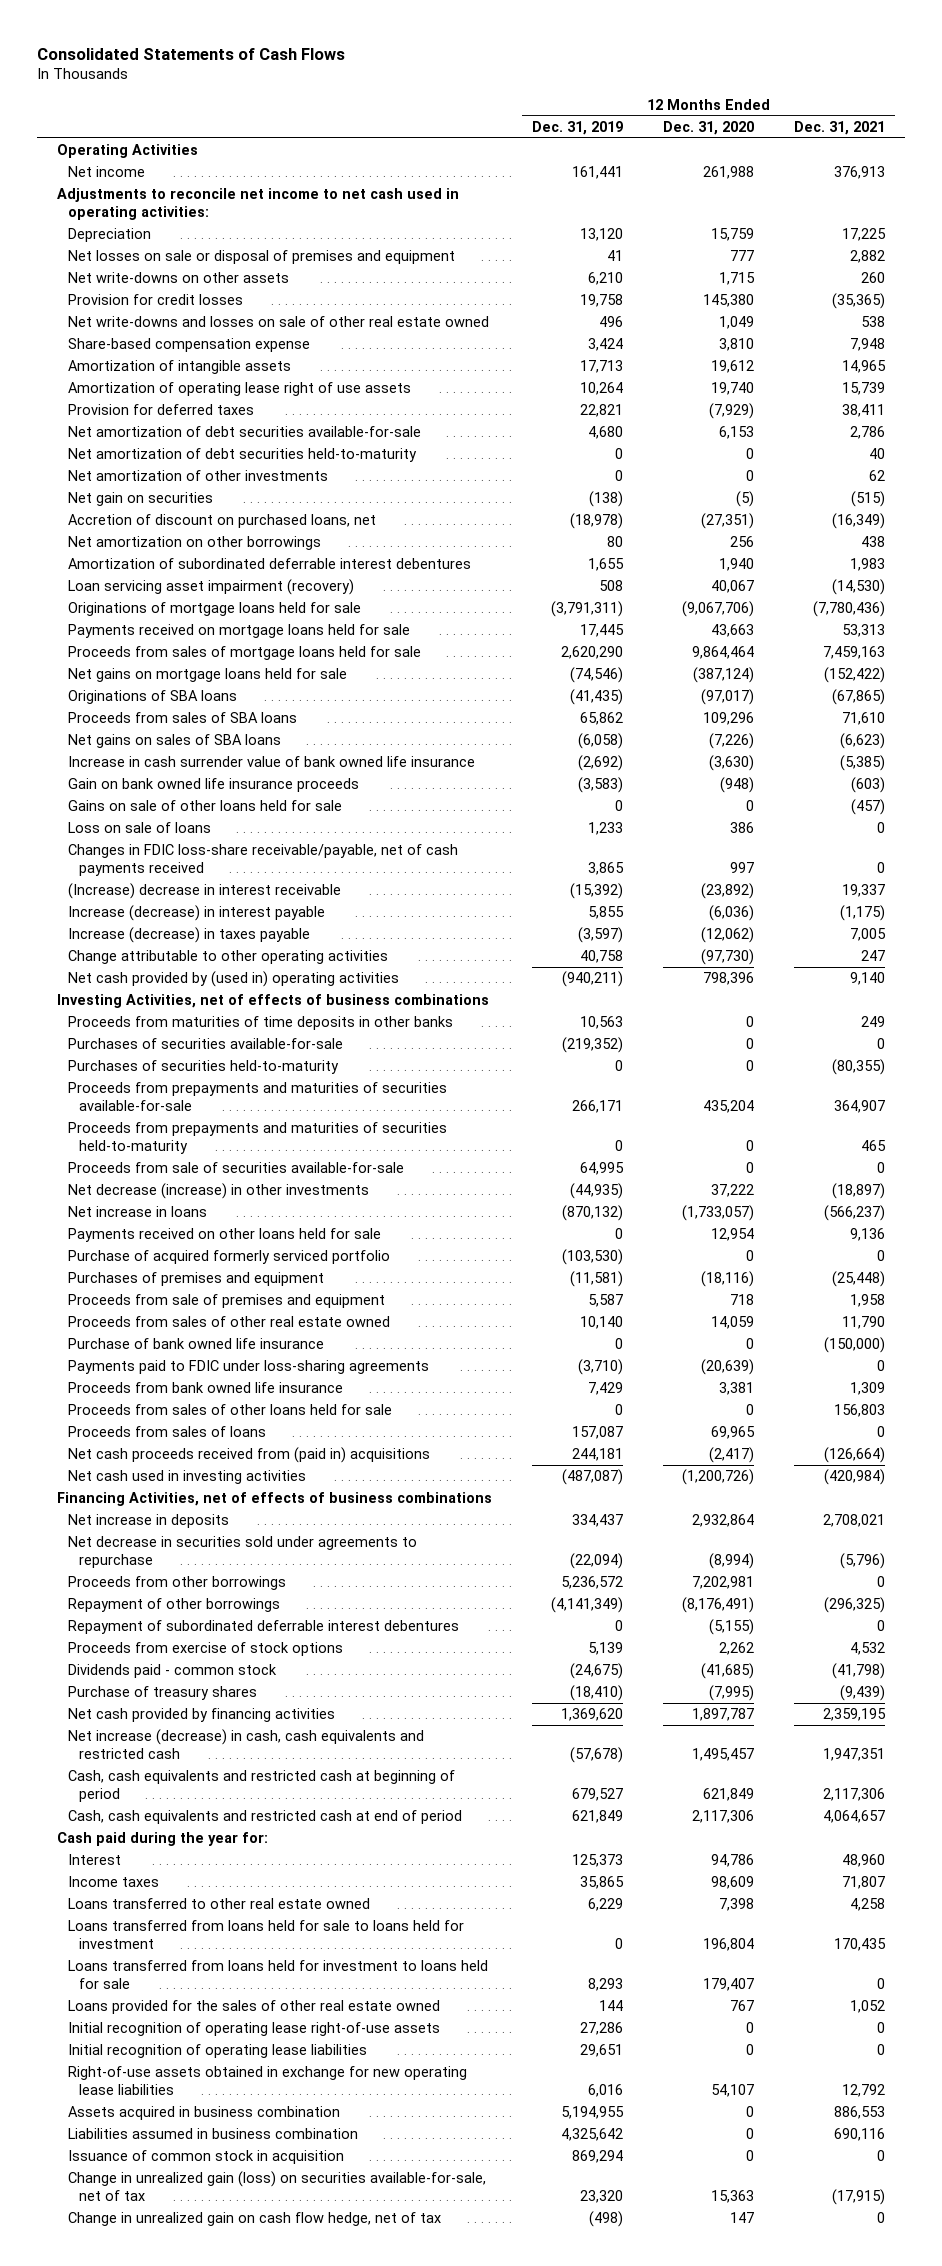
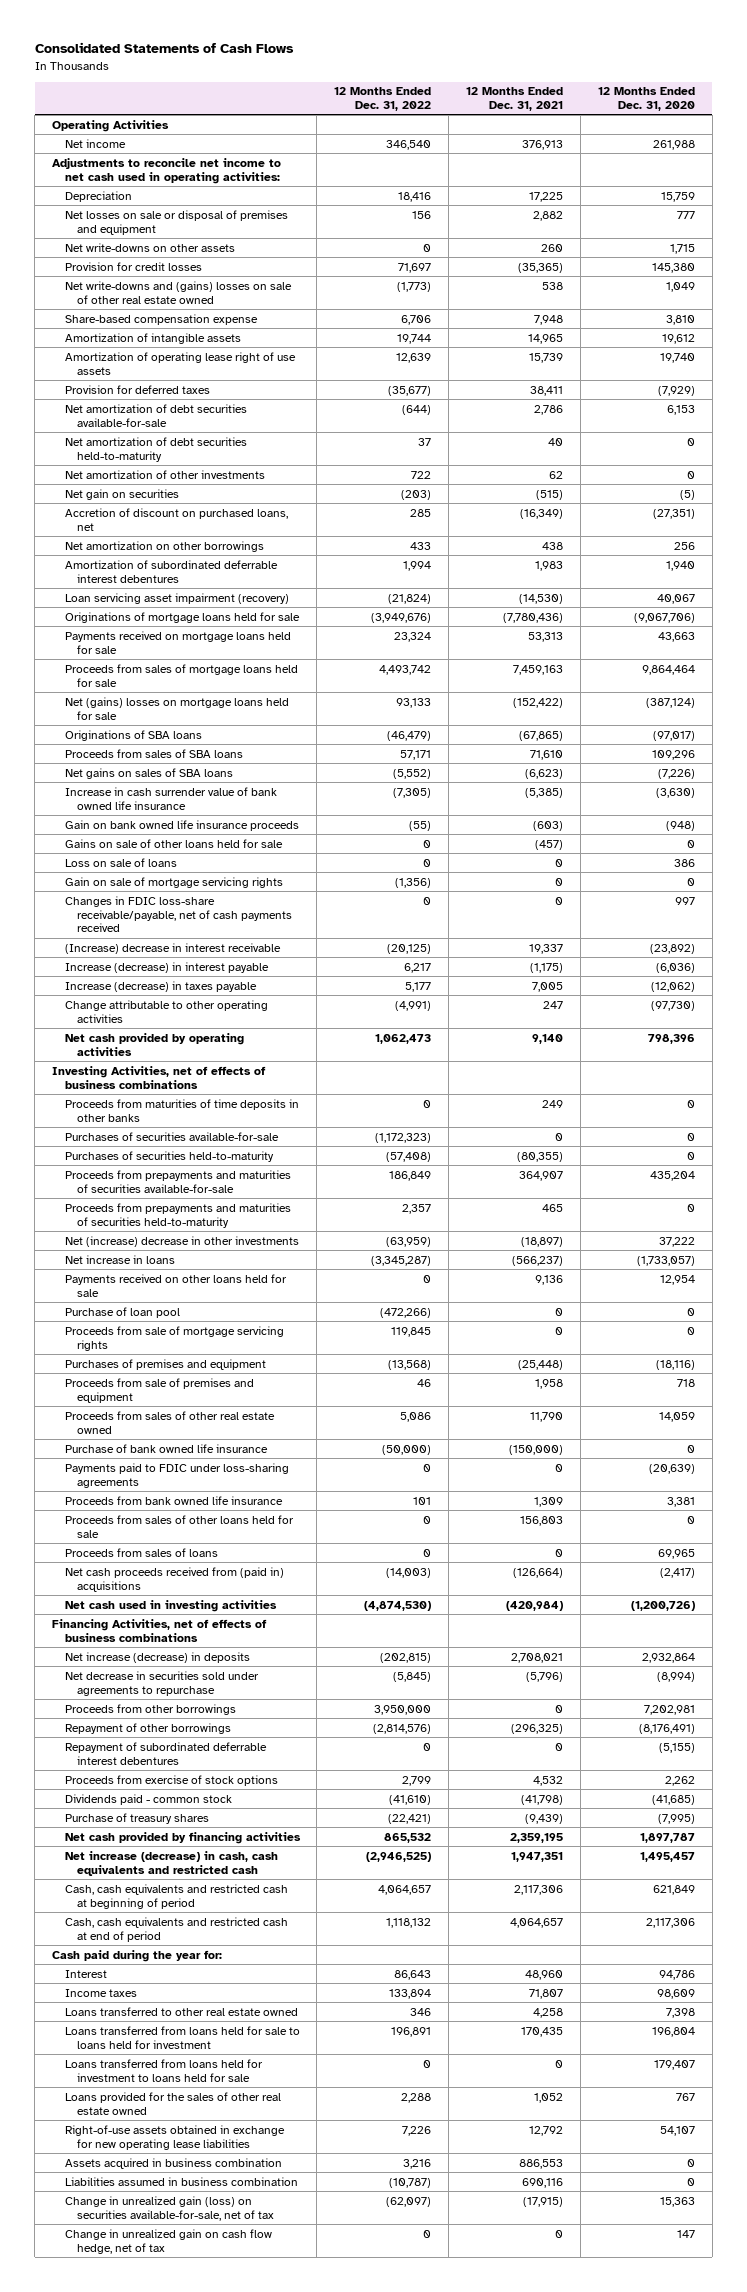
[532,120,624,135] Dec. 31, 2019 -> none
none -> [334,87,432,112] 12 Months Ended Dec. 31, 2022
[68,316,490,328] Net write-downs and losses on sale of other real estate owned -> [64,280,292,304] Net write-downs and (gains) losses on sale of other real estate owned
[68,668,348,683] Net gains on mortgage loans held for sale -> [64,696,289,720] Net (gains) losses on mortgage loans held for sale
none -> [64,876,283,888] Gain on sale of mortgage servicing rights
[68,971,400,988] Net cash provided by (used in) operating activities -> [64,1032,244,1056] Net cash provided by operating activities
[68,1162,405,1174] Proceeds from sale of securities available-for-sale -> none
[68,1183,370,1200] Net decrease (increase) in other investments -> [64,1235,299,1247] Net (increase) decrease in other investments
[68,1250,391,1265] Purchase of acquired formerly serviced portfolio -> [64,1306,180,1318] Purchase of loan pool
none -> [64,1325,284,1351] Proceeds from sale of mortgage servicing rights
[68,1514,230,1529] Net increase in deposits -> [64,1651,250,1663] Net increase (decrease) in deposits
[68,2022,441,2037] Initial recognition of operating lease right-of-use assets -> none
[68,2044,368,2059] Initial recognition of operating lease liabilities -> none
[68,2150,345,2165] Issuance of common stock in acquisition -> none

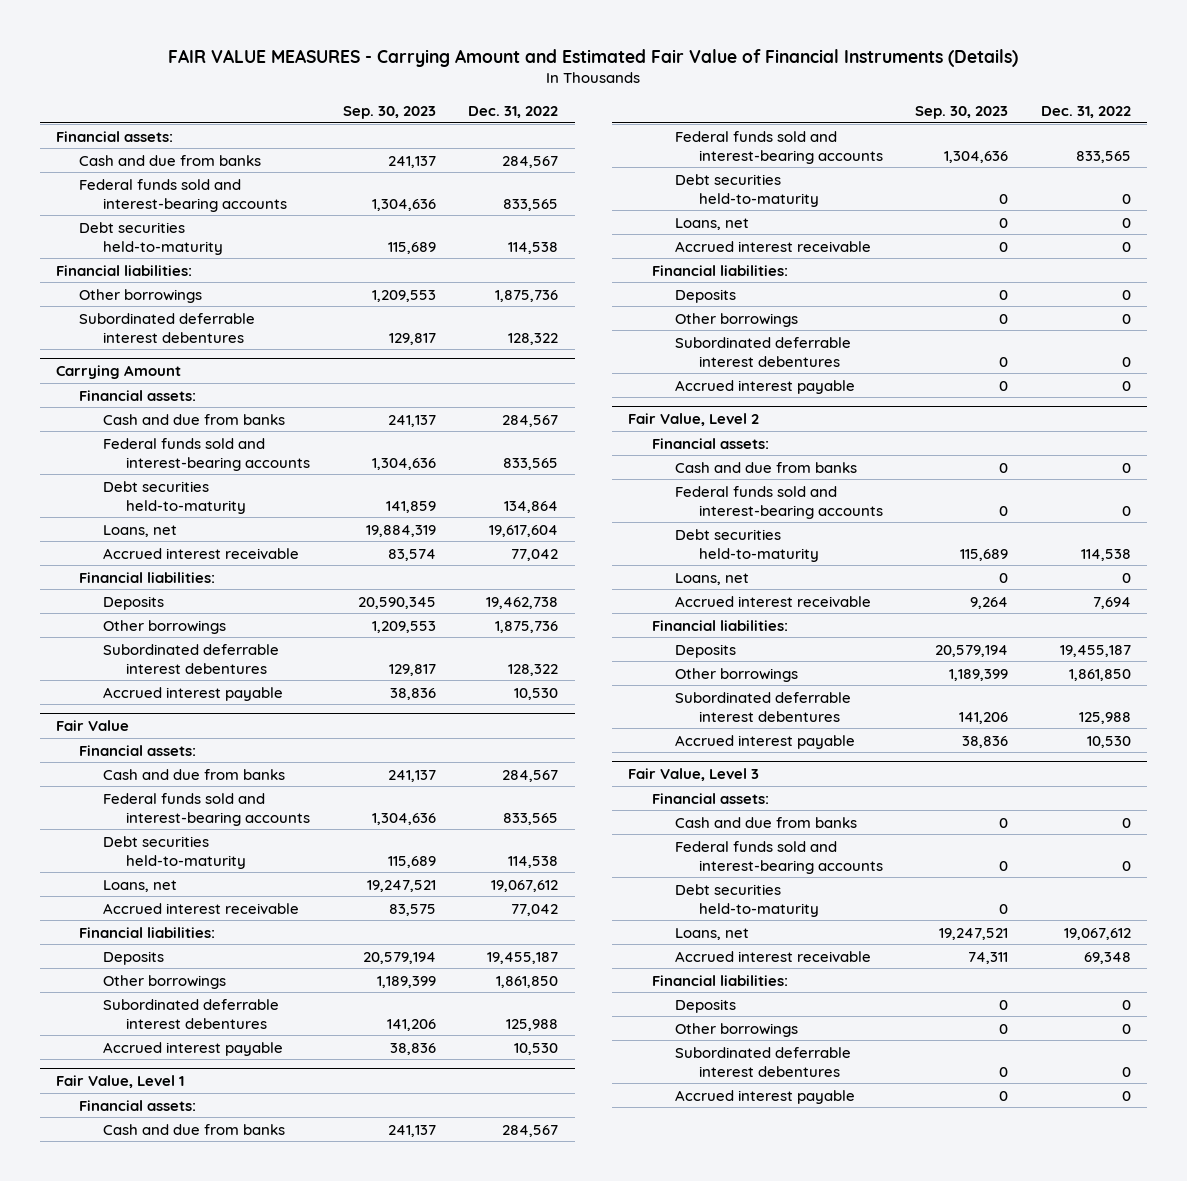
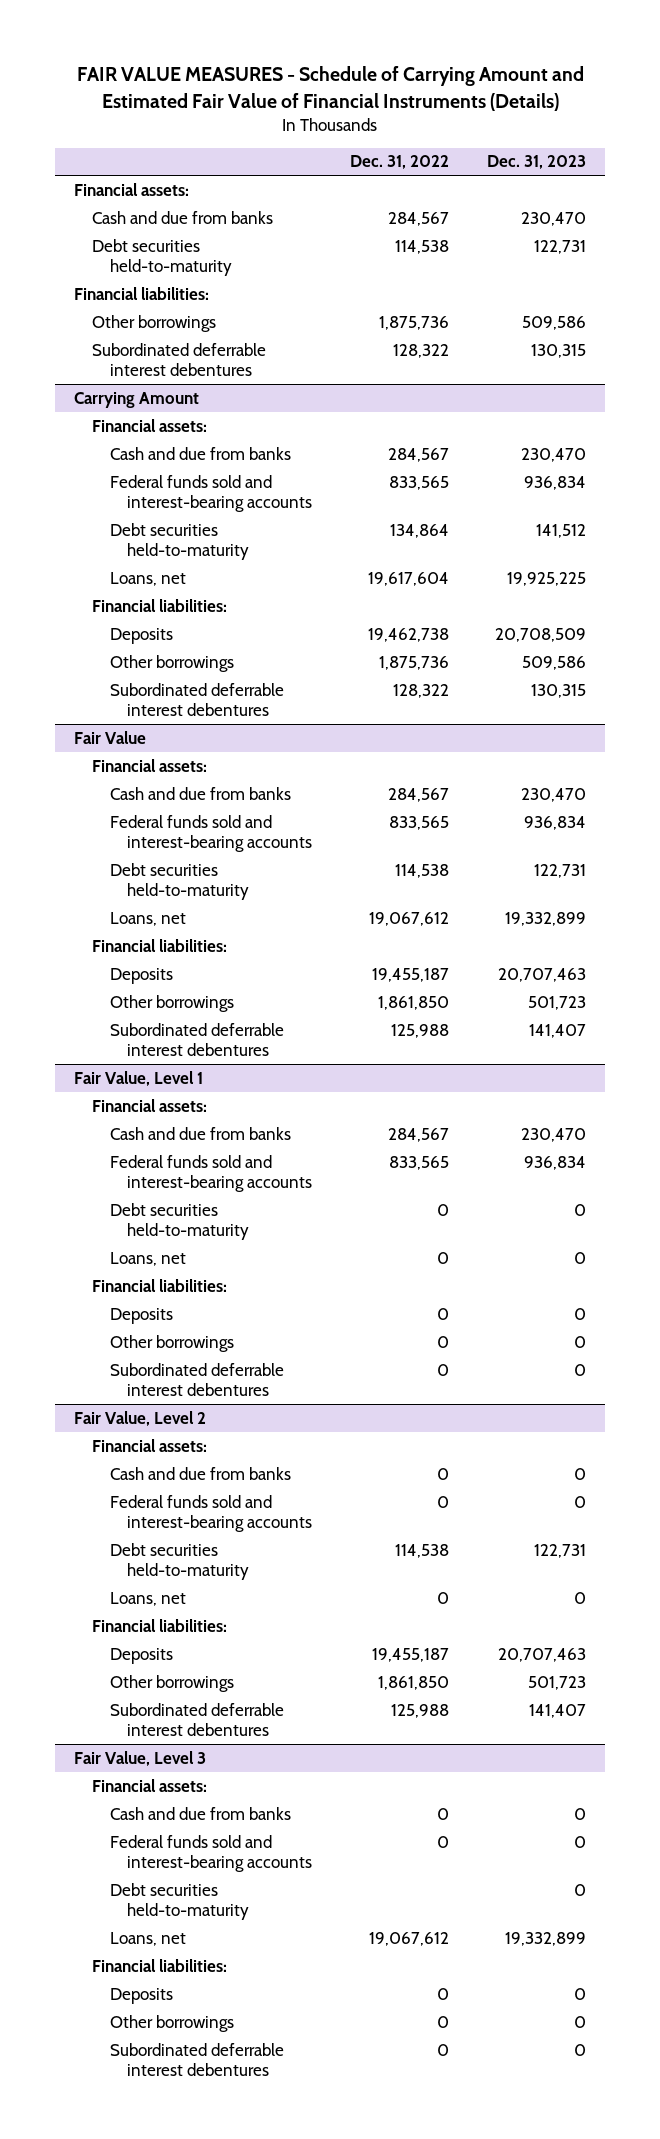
[168,48,1019,67] FAIR VALUE MEASURES - Carrying Amount and Estimated Fair Value of Financial Instruments (Details) -> [77,66,585,111] FAIR VALUE MEASURES - Schedule of Carrying Amount and Estimated Fair Value of Financial Instruments (Details)
[342,105,436,119] Sep. 30, 2023 -> none
none -> [487,155,587,170] Dec. 31, 2023
[79,178,287,212] Federal funds sold and interest-bearing accounts -> none
[102,547,299,559] Accrued interest receivable -> none
[102,686,283,701] Accrued interest payable -> none
[102,902,299,914] Accrued interest receivable -> none
[102,1041,283,1056] Accrued interest payable -> none
[675,240,872,252] Accrued interest receivable -> none
[675,379,856,394] Accrued interest payable -> none
[675,595,872,607] Accrued interest receivable -> none
[675,734,856,749] Accrued interest payable -> none
[675,950,872,962] Accrued interest receivable -> none
[675,1089,856,1104] Accrued interest payable -> none

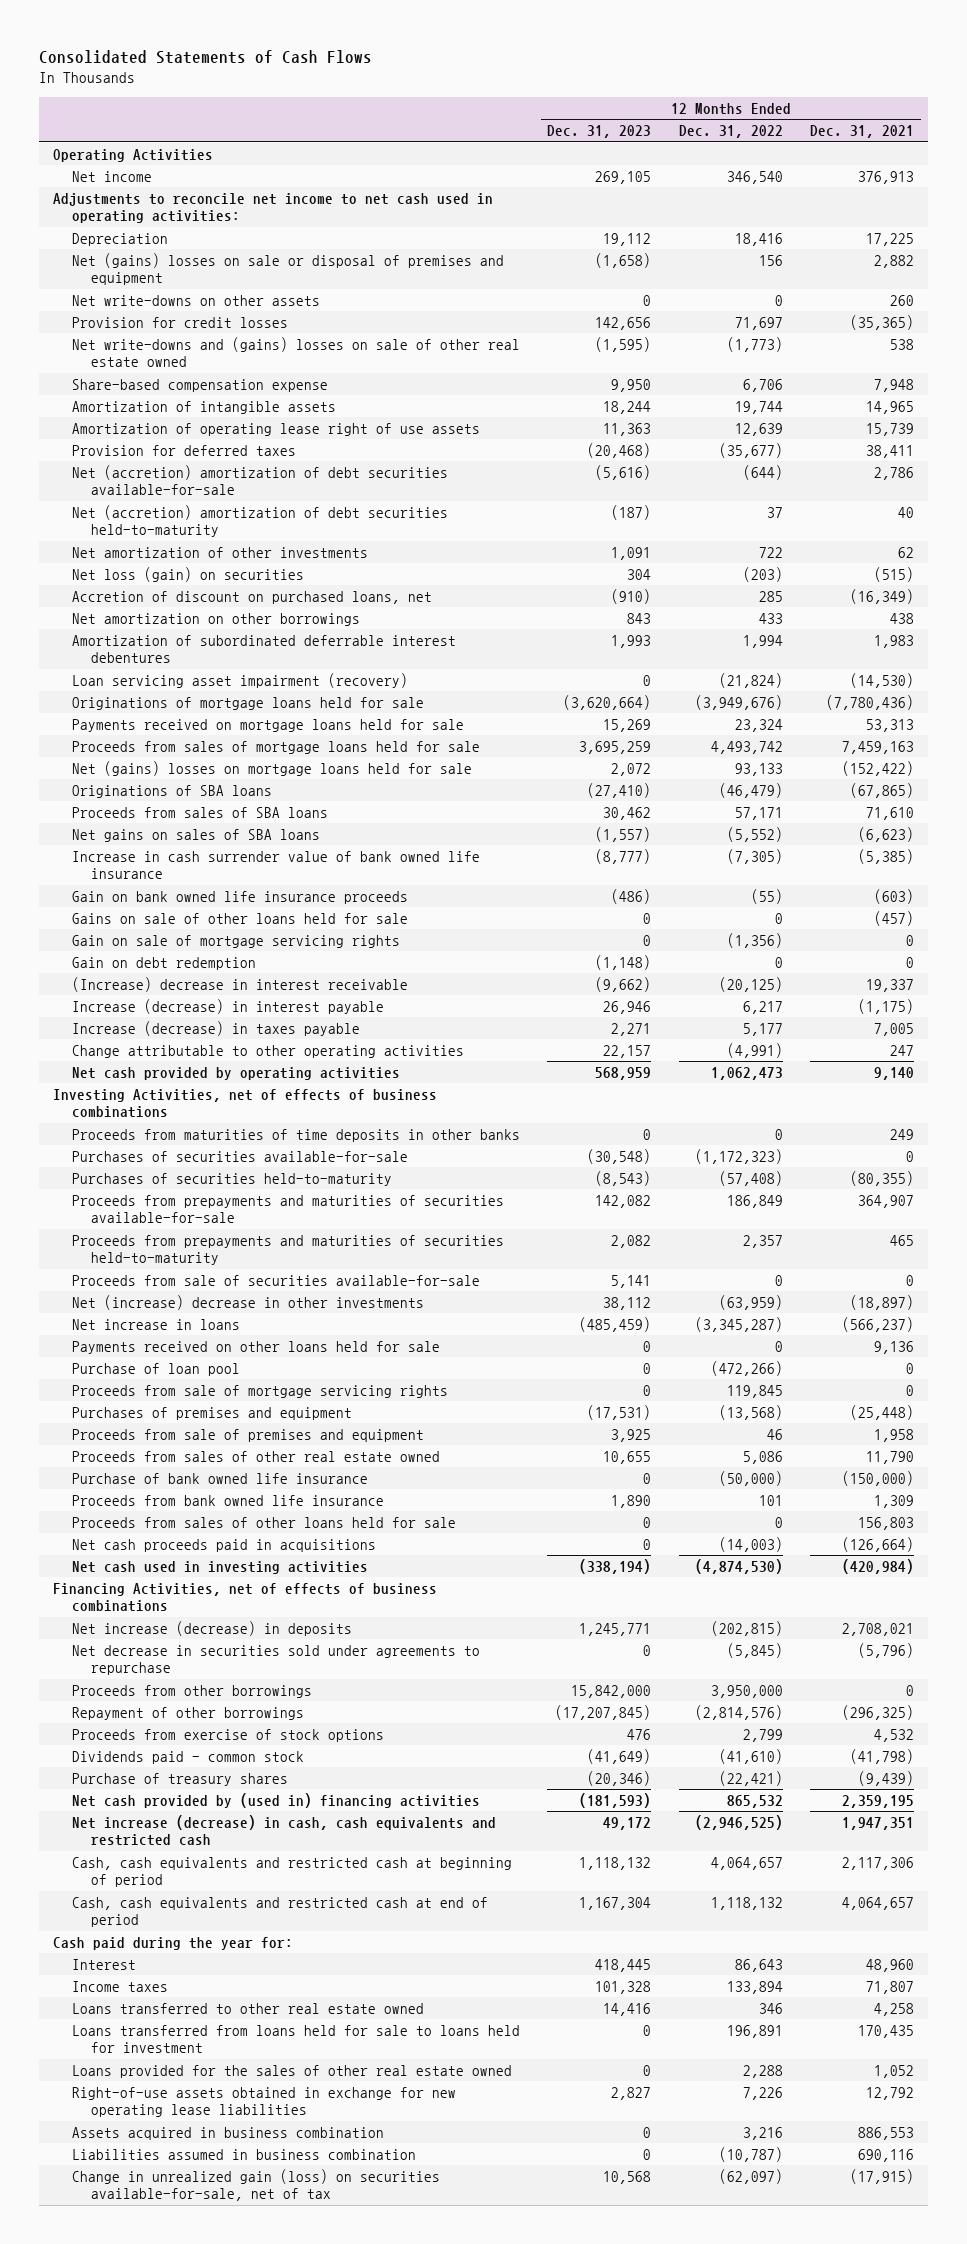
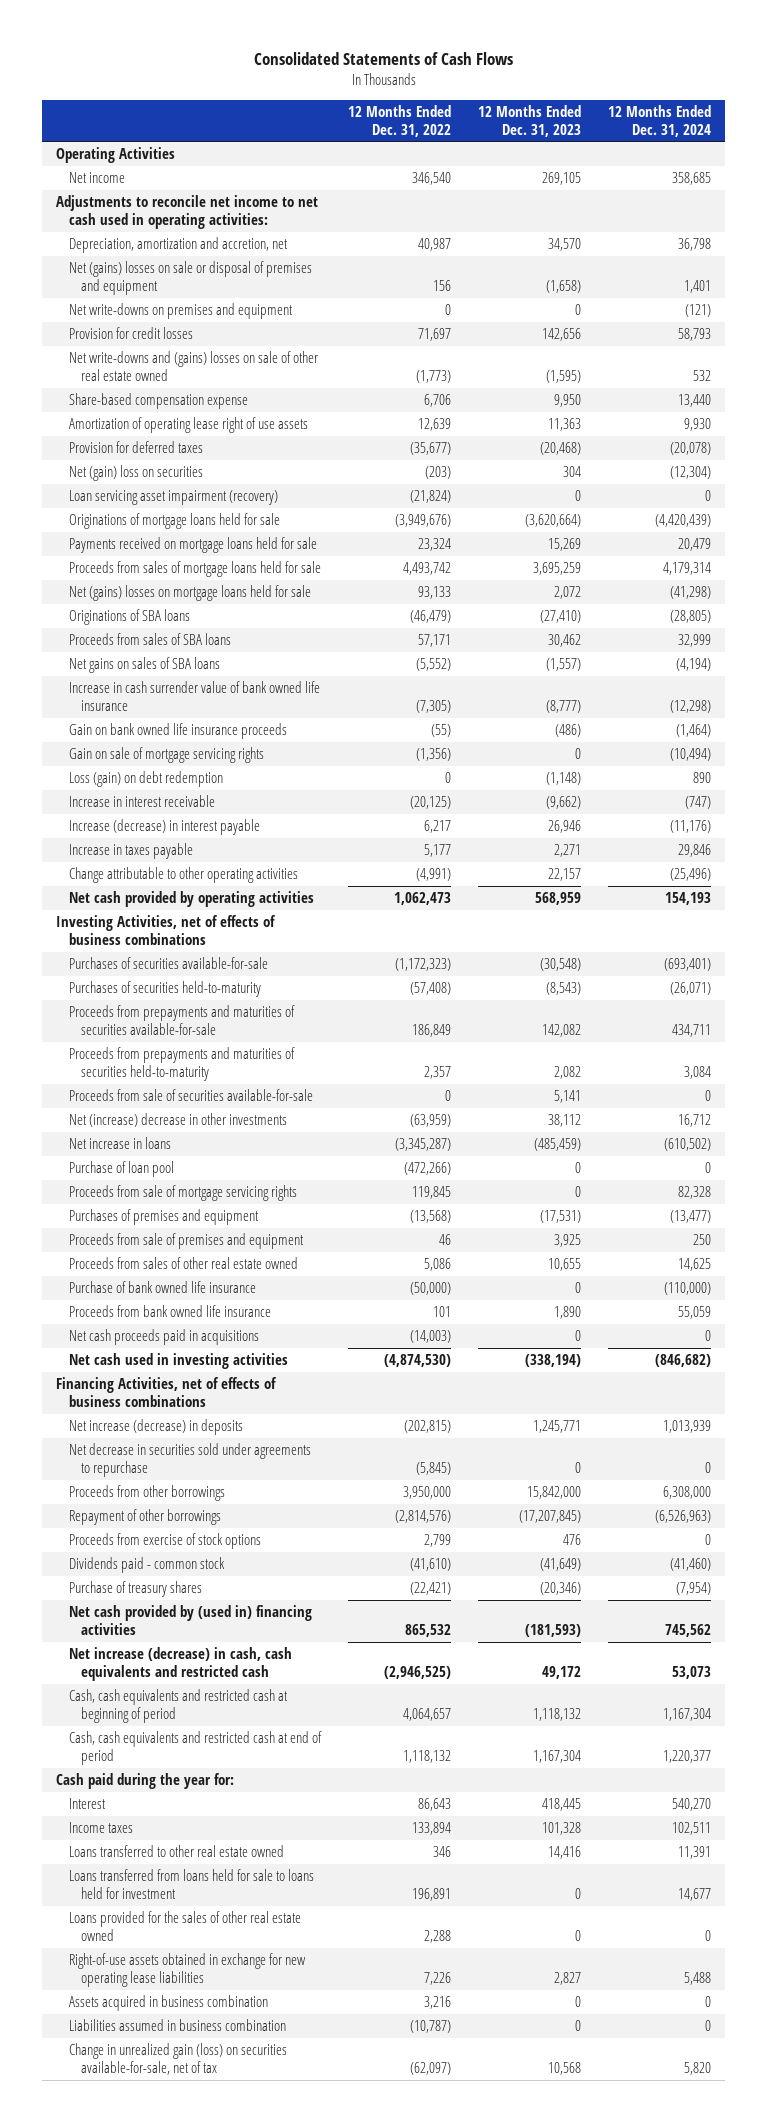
[810,125,915,139] Dec. 31, 2021 -> none
none -> [608,104,712,137] 12 Months Ended Dec. 31, 2024
[71,232,168,246] Depreciation -> none
none -> [68,237,288,254] Depreciation, amortization and accretion, net
[71,294,320,306] Net write-downs on other assets -> none
none -> [68,303,293,320] Net write-downs on premises and equipment
[71,400,336,414] Amortization of intangible assets -> none
[71,464,448,496] Net (accretion) amortization of debt securities available-for-sale -> none
[71,504,448,538] Net (accretion) amortization of debt securities held-to-maturity -> none
[71,546,368,558] Net amortization of other investments -> none
[71,590,432,604] Accretion of discount on purchased loans, net -> none
[71,612,360,626] Net amortization on other borrowings -> none
[71,634,456,664] Amortization of subordinated deferrable interest debentures -> none
[71,566,304,582] Net loss (gain) on securities -> [68,465,203,482] Net (gain) loss on securities
[71,912,408,924] Gains on sale of other loans held for sale -> none
[71,956,256,970] Gain on debt redemption -> [68,771,223,788] Loss (gain) on debt redemption
[71,976,408,992] (Increase) decrease in interest receivable -> [68,795,215,808] Increase in interest receivable
[71,1020,360,1036] Increase (decrease) in taxes payable -> [68,843,193,860] Increase in taxes payable
[71,1128,520,1142] Proceeds from maturities of time deposits in other banks -> none
[71,1340,440,1354] Payments received on other loans held for sale -> none
[71,1516,456,1528] Proceeds from sales of other loans held for sale -> none

